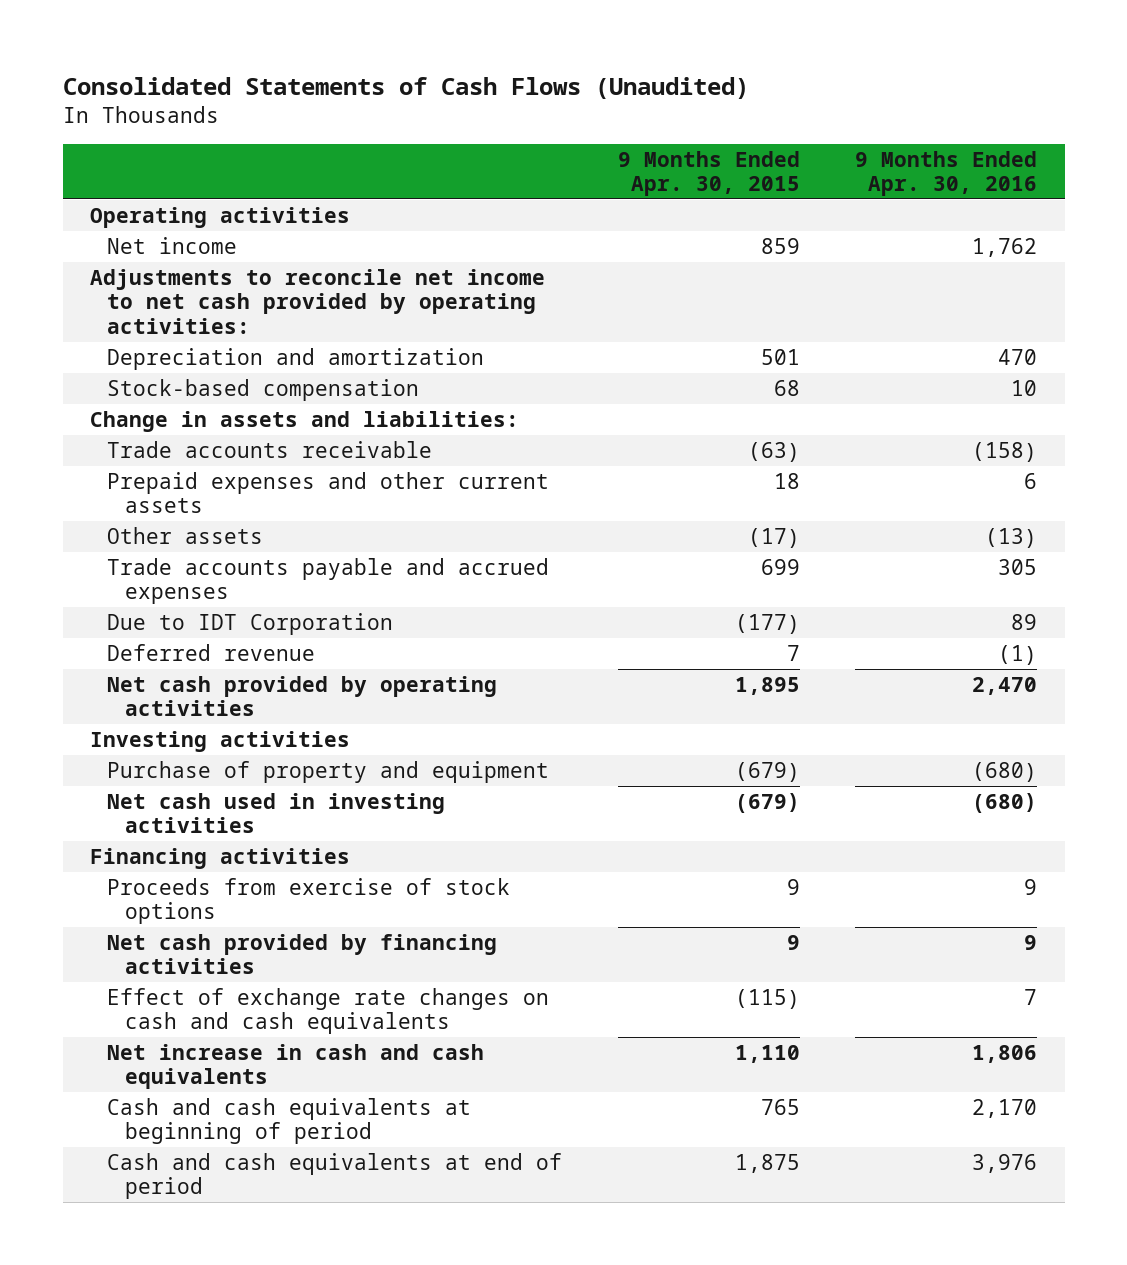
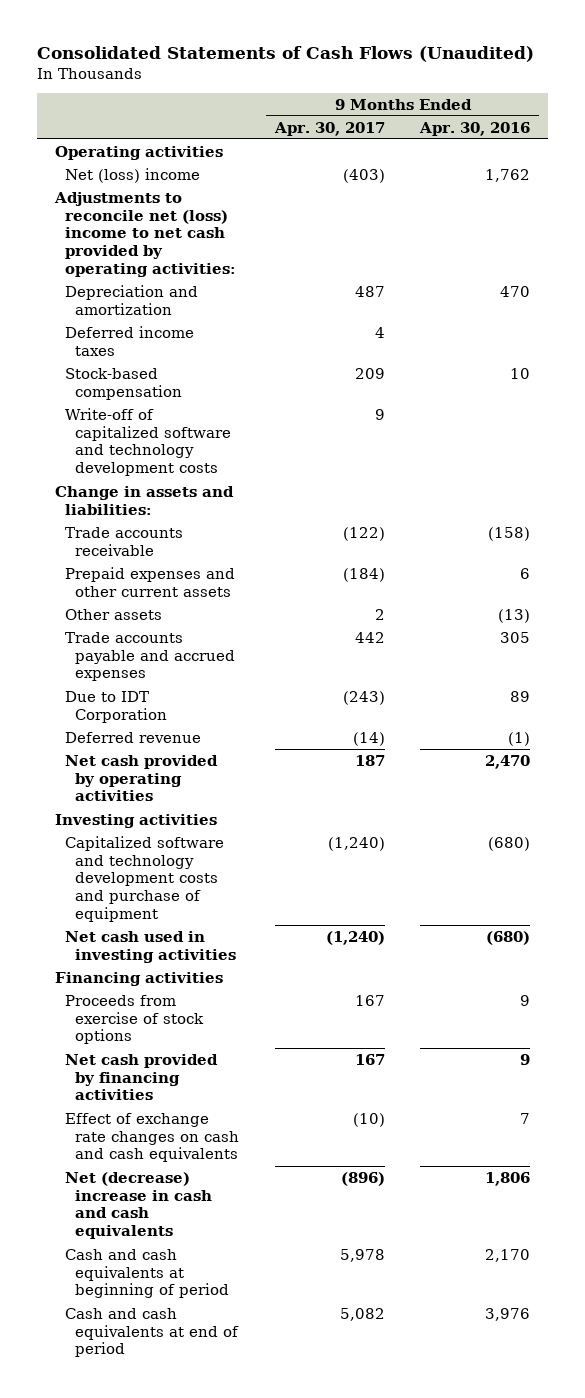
[617,150,800,196] 9 Months Ended Apr. 30, 2015 -> none
none -> [273,121,385,136] Apr. 30, 2017
[107,236,238,254] Net income -> [64,167,200,183] Net (loss) income
[90,268,546,334] Adjustments to reconcile net income to net cash provided by operating activities: -> [53,191,236,278] Adjustments to reconcile net (loss) income to net cash provided by operating activities:
none -> [64,325,194,356] Deferred income taxes
none -> [64,407,232,477] Write-off of capitalized software and technology development costs
[107,760,550,783] Purchase of property and equipment -> none
none -> [64,835,224,923] Capitalized software and technology development costs and purchase of equipment
[107,1043,485,1090] Net increase in cash and cash equivalents -> [64,1171,213,1240] Net (decrease) increase in cash and cash equivalents

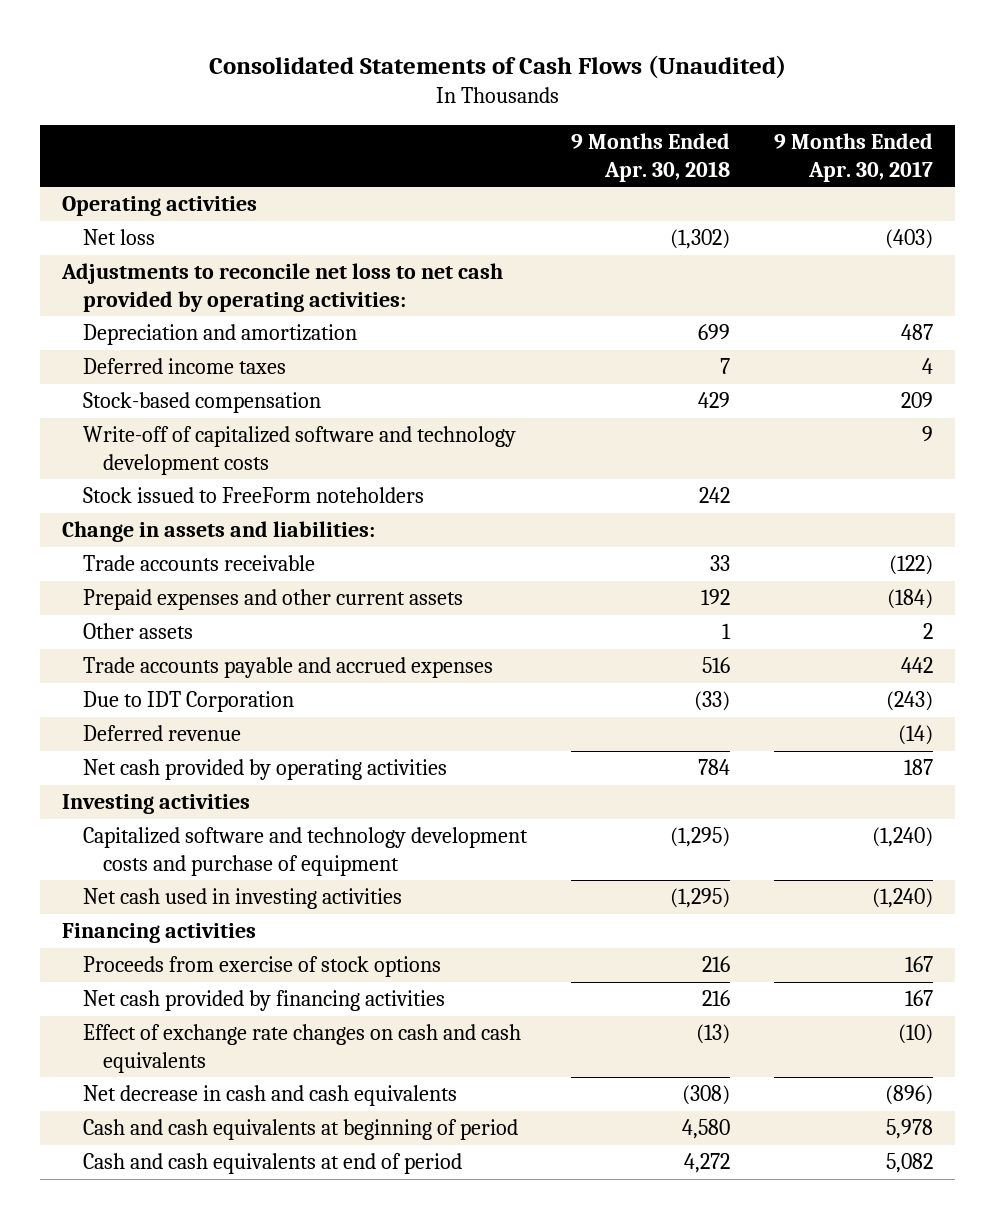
[419,121,531,136] Apr. 30, 2016 -> none
none -> [570,133,730,182] 9 Months Ended Apr. 30, 2018
[64,167,200,183] Net (loss) income -> [82,229,155,246] Net loss
[53,191,236,278] Adjustments to reconcile net (loss) income to net cash provided by operating activities: -> [61,263,504,312] Adjustments to reconcile net loss to net cash provided by operating activities:
none -> [82,487,424,504] Stock issued to FreeForm noteholders
[64,1171,213,1240] Net (decrease) increase in cash and cash equivalents -> [82,1085,457,1107] Net decrease in cash and cash equivalents

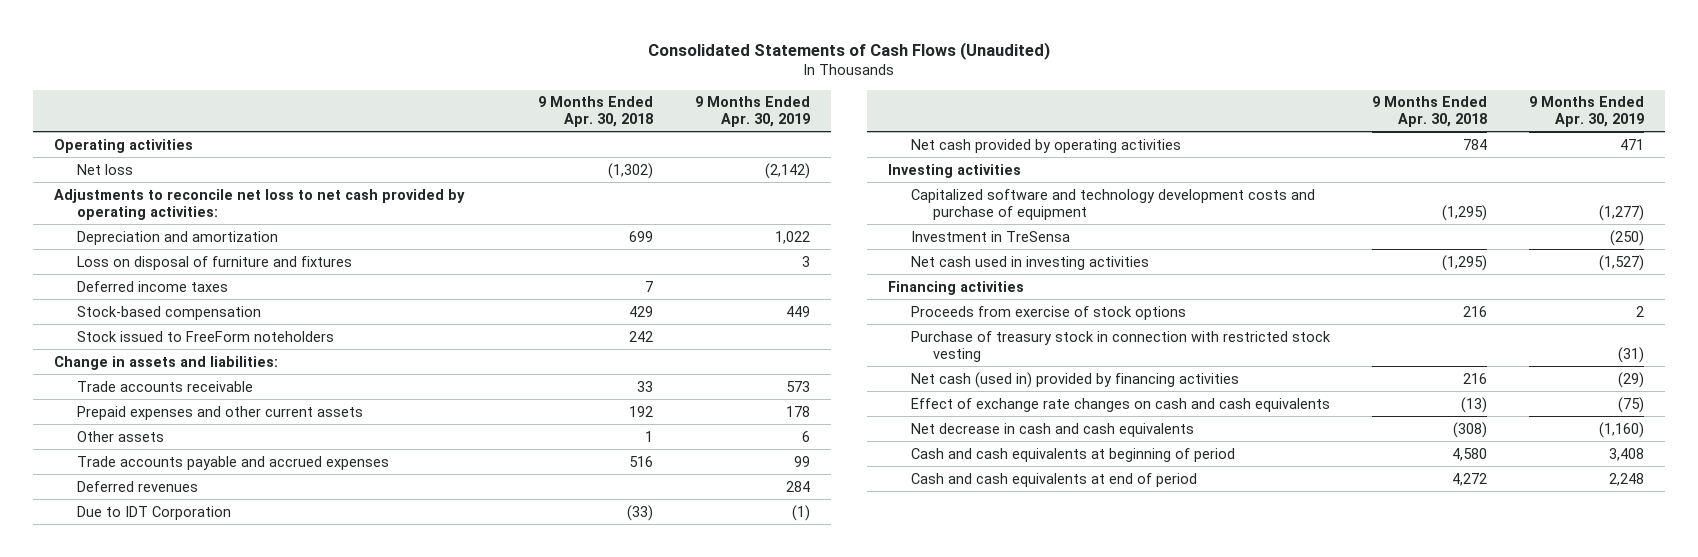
[774,133,934,182] 9 Months Ended Apr. 30, 2017 -> none
none -> [694,96,810,128] 9 Months Ended Apr. 30, 2019
none -> [76,255,352,270] Loss on disposal of furniture and fixtures
[82,426,516,475] Write-off of capitalized software and technology development costs -> none
none -> [76,480,198,492] Deferred revenues
[82,725,241,742] Deferred revenue -> none
none -> [910,230,1070,242] Investment in TreSensa
none -> [910,330,1331,362] Purchase of treasury stock in connection with restricted stock vesting
[82,990,445,1012] Net cash provided by financing activities -> [910,371,1239,388] Net cash (used in) provided by financing activities

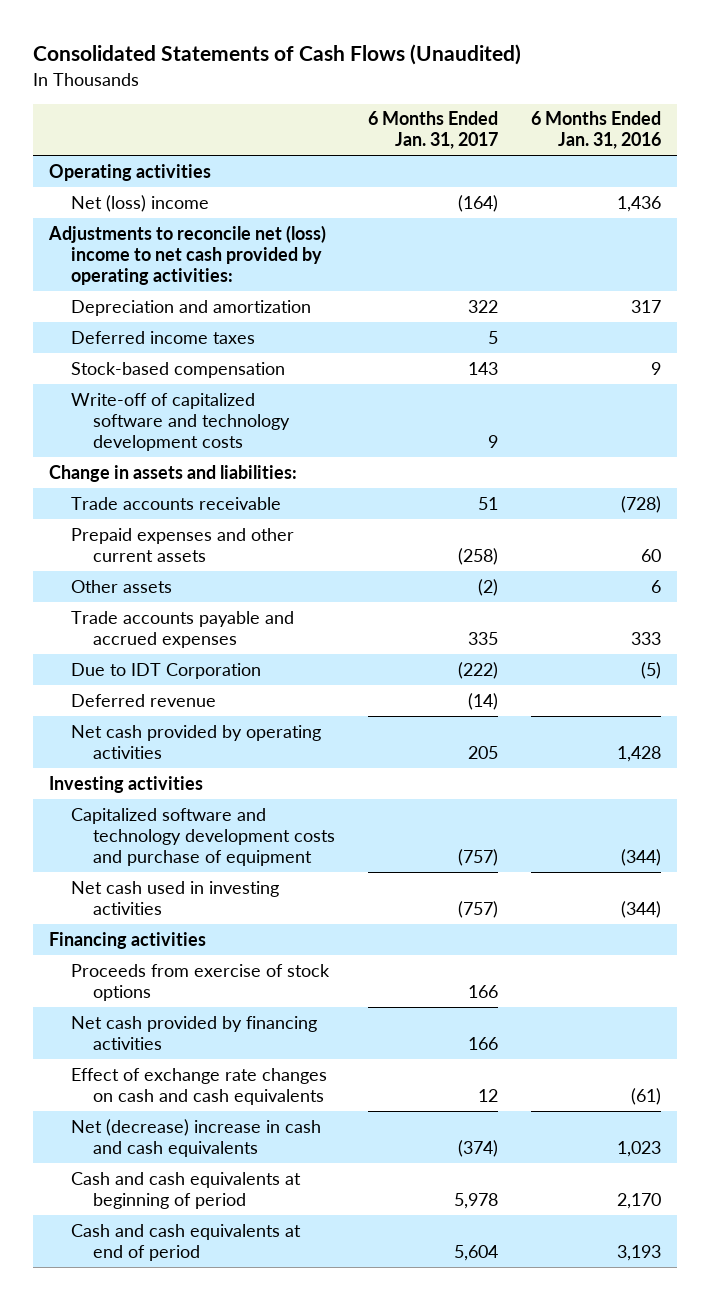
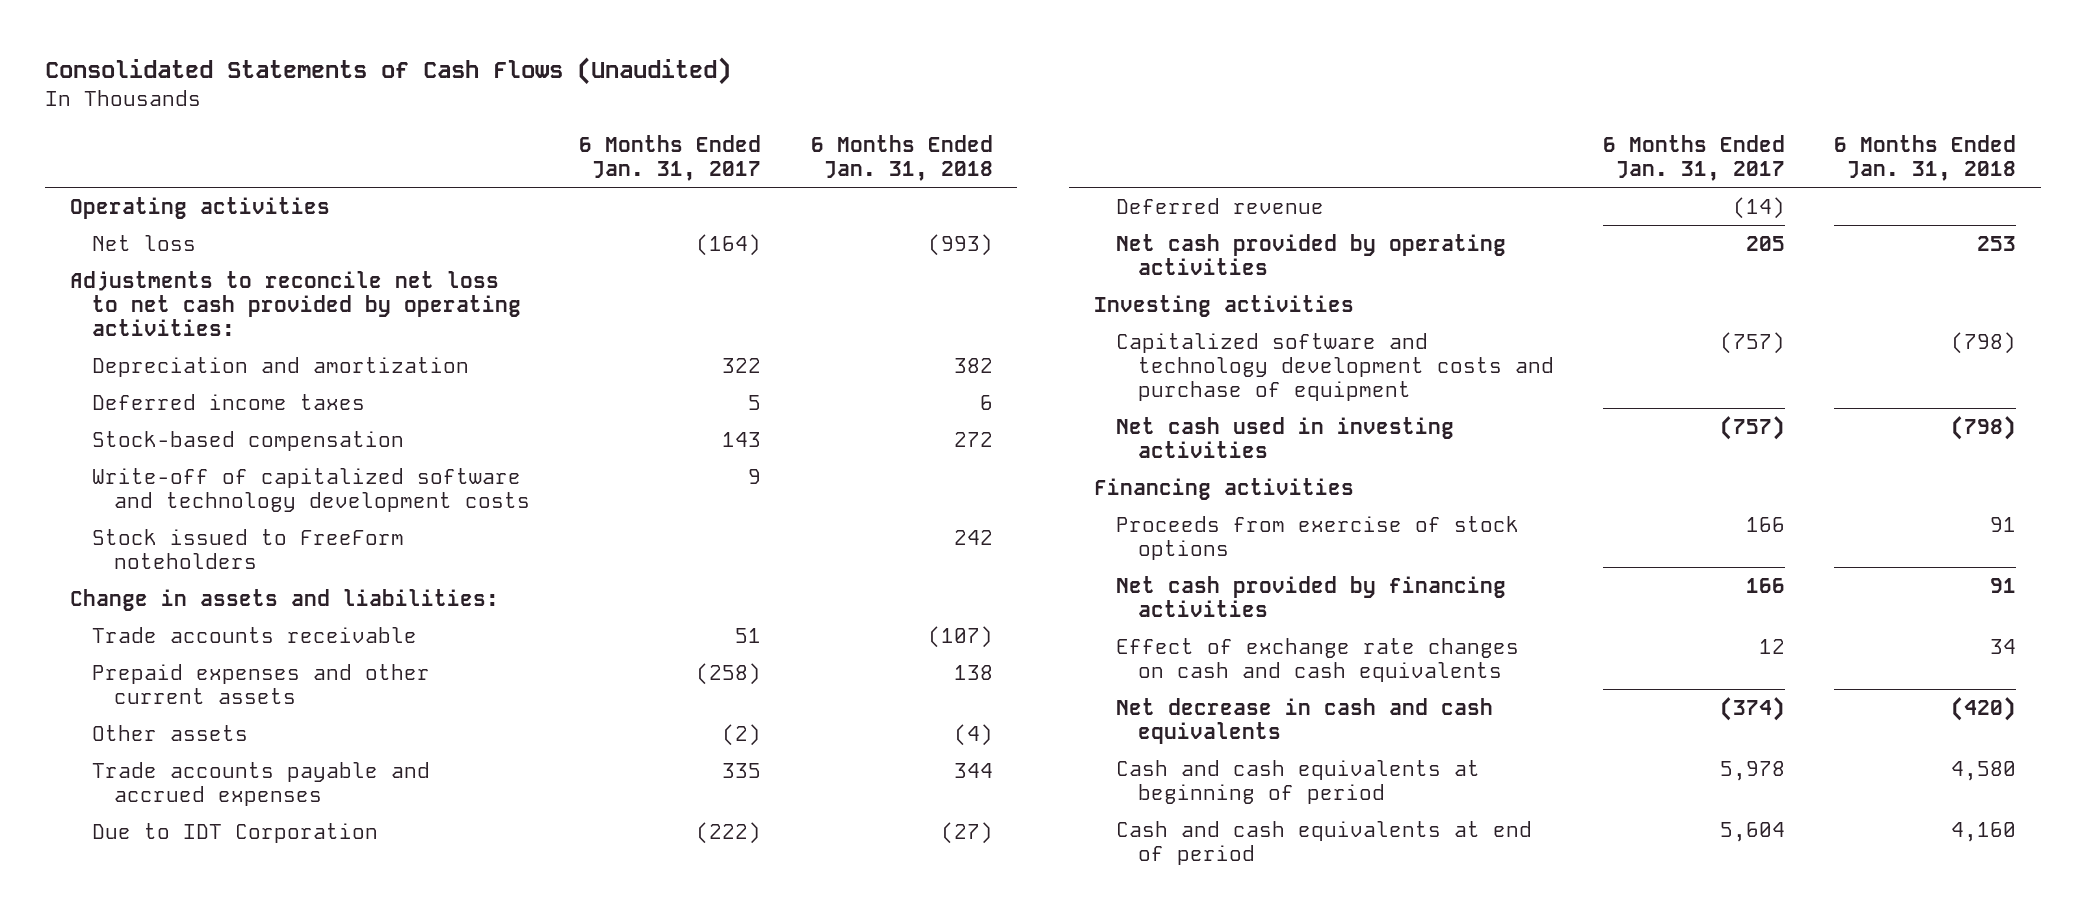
[530,111,661,150] 6 Months Ended Jan. 31, 2016 -> none
none -> [810,135,993,182] 6 Months Ended Jan. 31, 2018
[71,194,210,212] Net (loss) income -> [91,234,196,251] Net loss
[48,224,327,285] Adjustments to reconcile net (loss) income to net cash provided by operating activities: -> [70,270,521,336] Adjustments to reconcile net loss to net cash provided by operating activities:
none -> [91,528,404,569] Stock issued to FreeForm noteholders
[71,1118,322,1157] Net (decrease) increase in cash and cash equivalents -> [1115,697,1493,744] Net decrease in cash and cash equivalents

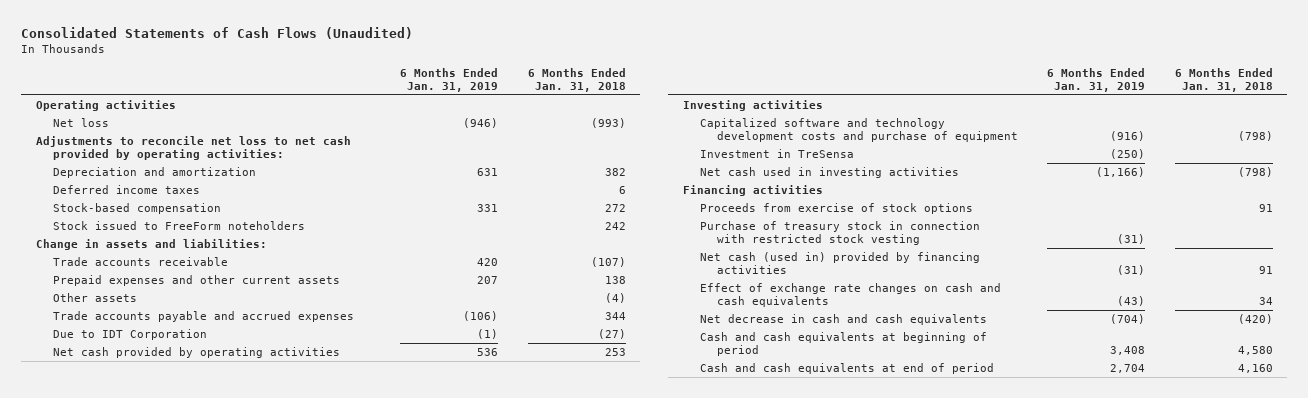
[579,135,762,182] 6 Months Ended Jan. 31, 2017 -> none
none -> [400,67,499,92] 6 Months Ended Jan. 31, 2019
[91,467,530,512] Write-off of capitalized software and technology development costs -> none
[1115,197,1324,214] Deferred revenue -> none
none -> [699,148,854,158] Investment in TreSensa
none -> [699,220,980,245] Purchase of treasury stock in connection with restricted stock vesting
[1115,575,1506,617] Net cash provided by financing activities -> [699,251,980,274] Net cash (used in) provided by financing activities

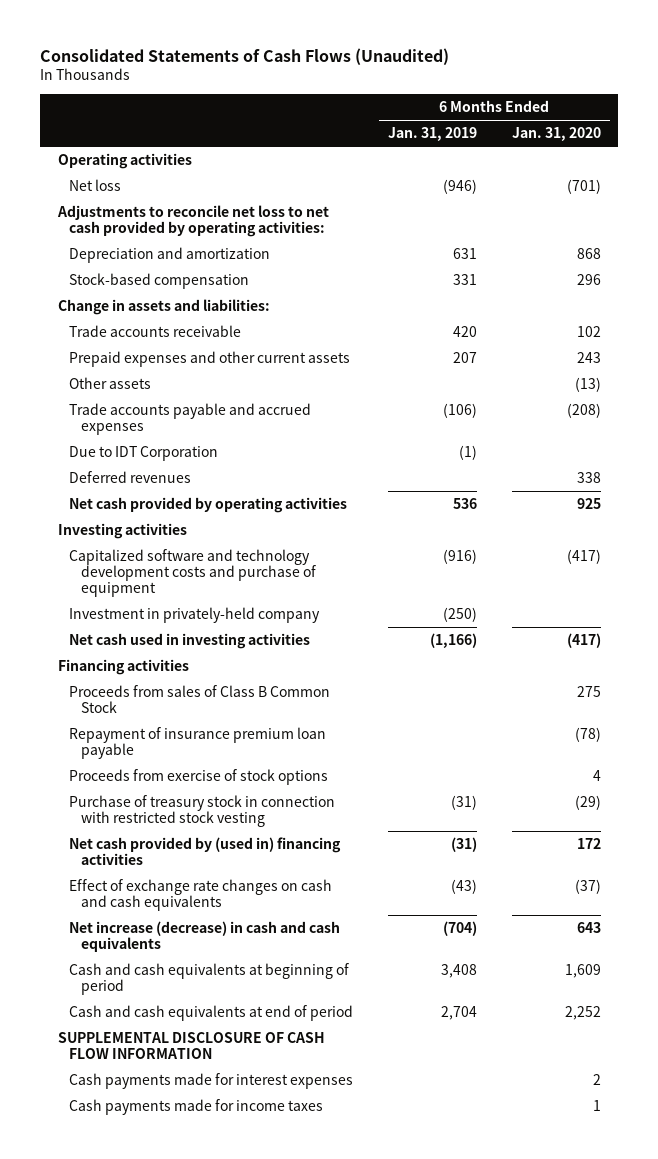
[527,67,626,92] 6 Months Ended Jan. 31, 2018 -> none
none -> [511,127,601,142] Jan. 31, 2020
[52,184,200,194] Deferred income taxes -> none
[52,220,305,230] Stock issued to FreeForm noteholders -> none
none -> [69,471,192,484] Deferred revenues
[699,148,854,158] Investment in TreSensa -> [69,607,321,624] Investment in privately-held company
none -> [69,685,331,714] Proceeds from sales of Class B Common Stock
none -> [69,727,327,760] Repayment of insurance premium loan payable
[699,251,980,274] Net cash (used in) provided by financing activities -> [69,837,342,866] Net cash provided by (used in) financing activities
[699,313,987,325] Net decrease in cash and cash equivalents -> [69,921,341,953] Net increase (decrease) in cash and cash equivalents
none -> [57,1032,325,1060] SUPPLEMENTAL DISCLOSURE OF CASH FLOW INFORMATION
none -> [69,1073,354,1090] Cash payments made for interest expenses
none -> [69,1099,324,1116] Cash payments made for income taxes

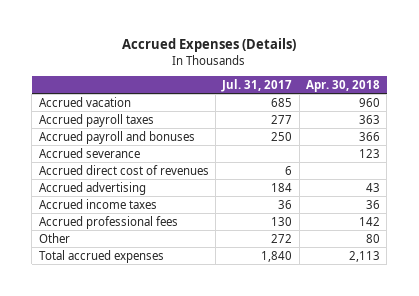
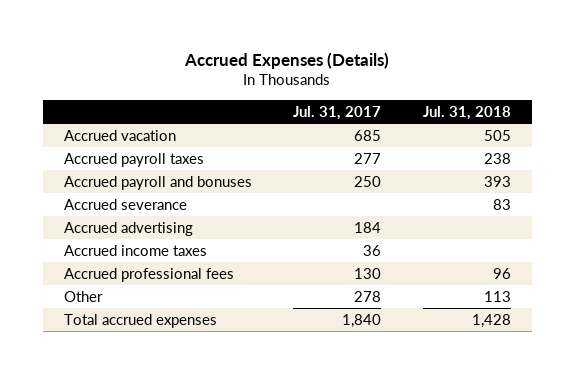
[306,79,381,92] Apr. 30, 2018 -> none
none -> [423,105,512,120] Jul. 31, 2018
[38,164,209,175] Accrued direct cost of revenues -> none
[271,233,293,243] 272 -> [354,290,382,302] 278

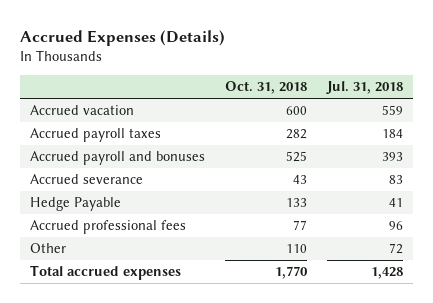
[293,105,382,120] Jul. 31, 2017 -> none
none -> [224,81,307,95] Oct. 31, 2018
[484,129,512,141] 505 -> [381,105,403,116] 559
[484,152,512,164] 238 -> [381,129,403,139] 184
[63,221,193,236] Accrued advertising -> none
[63,244,207,256] Accrued income taxes -> none
none -> [29,197,121,212] Hedge Payable
[484,290,512,302] 113 -> [388,243,403,255] 72

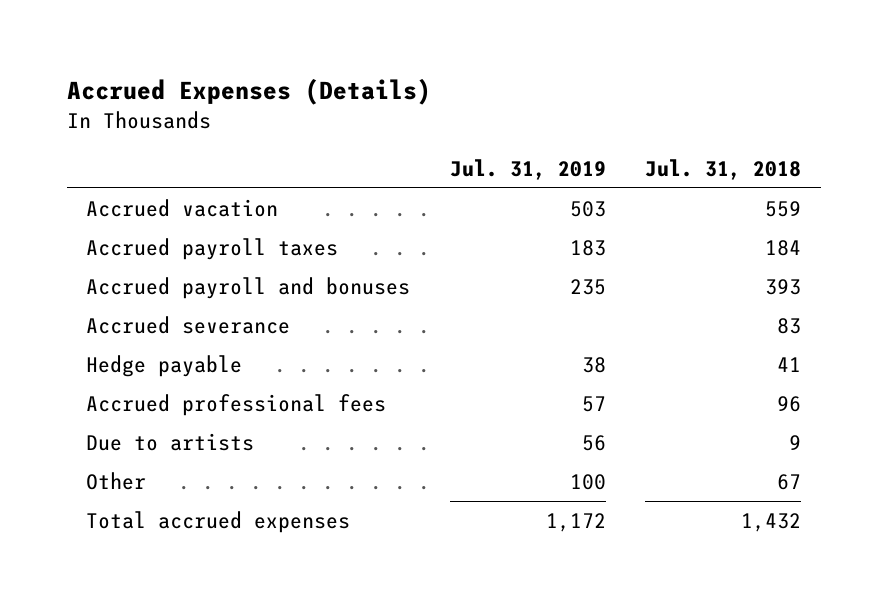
[224,81,307,95] Oct. 31, 2018 -> none
none -> [449,158,606,180] Jul. 31, 2019
[29,197,121,212] Hedge Payable -> [86,354,243,377] Hedge payable
none -> [86,432,255,451] Due to artists
[388,243,403,255] 72 -> [777,473,802,490] 67
[370,267,403,280] 1,428 -> [741,512,802,532] 1,432

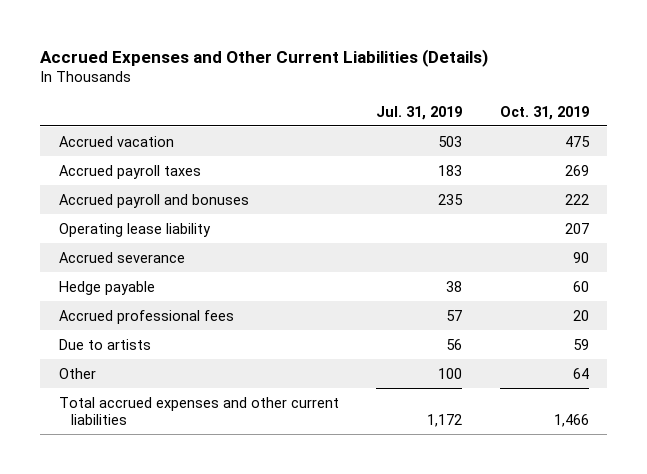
[66,78,431,106] Accrued Expenses (Details) -> [39,48,488,67] Accrued Expenses and Other Current Liabilities (Details)
[645,158,802,180] Jul. 31, 2018 -> none
none -> [499,105,589,120] Oct. 31, 2019
none -> [58,222,211,237] Operating lease liability
[86,510,351,533] Total accrued expenses -> [58,396,339,426] Total accrued expenses and other current liabilities

